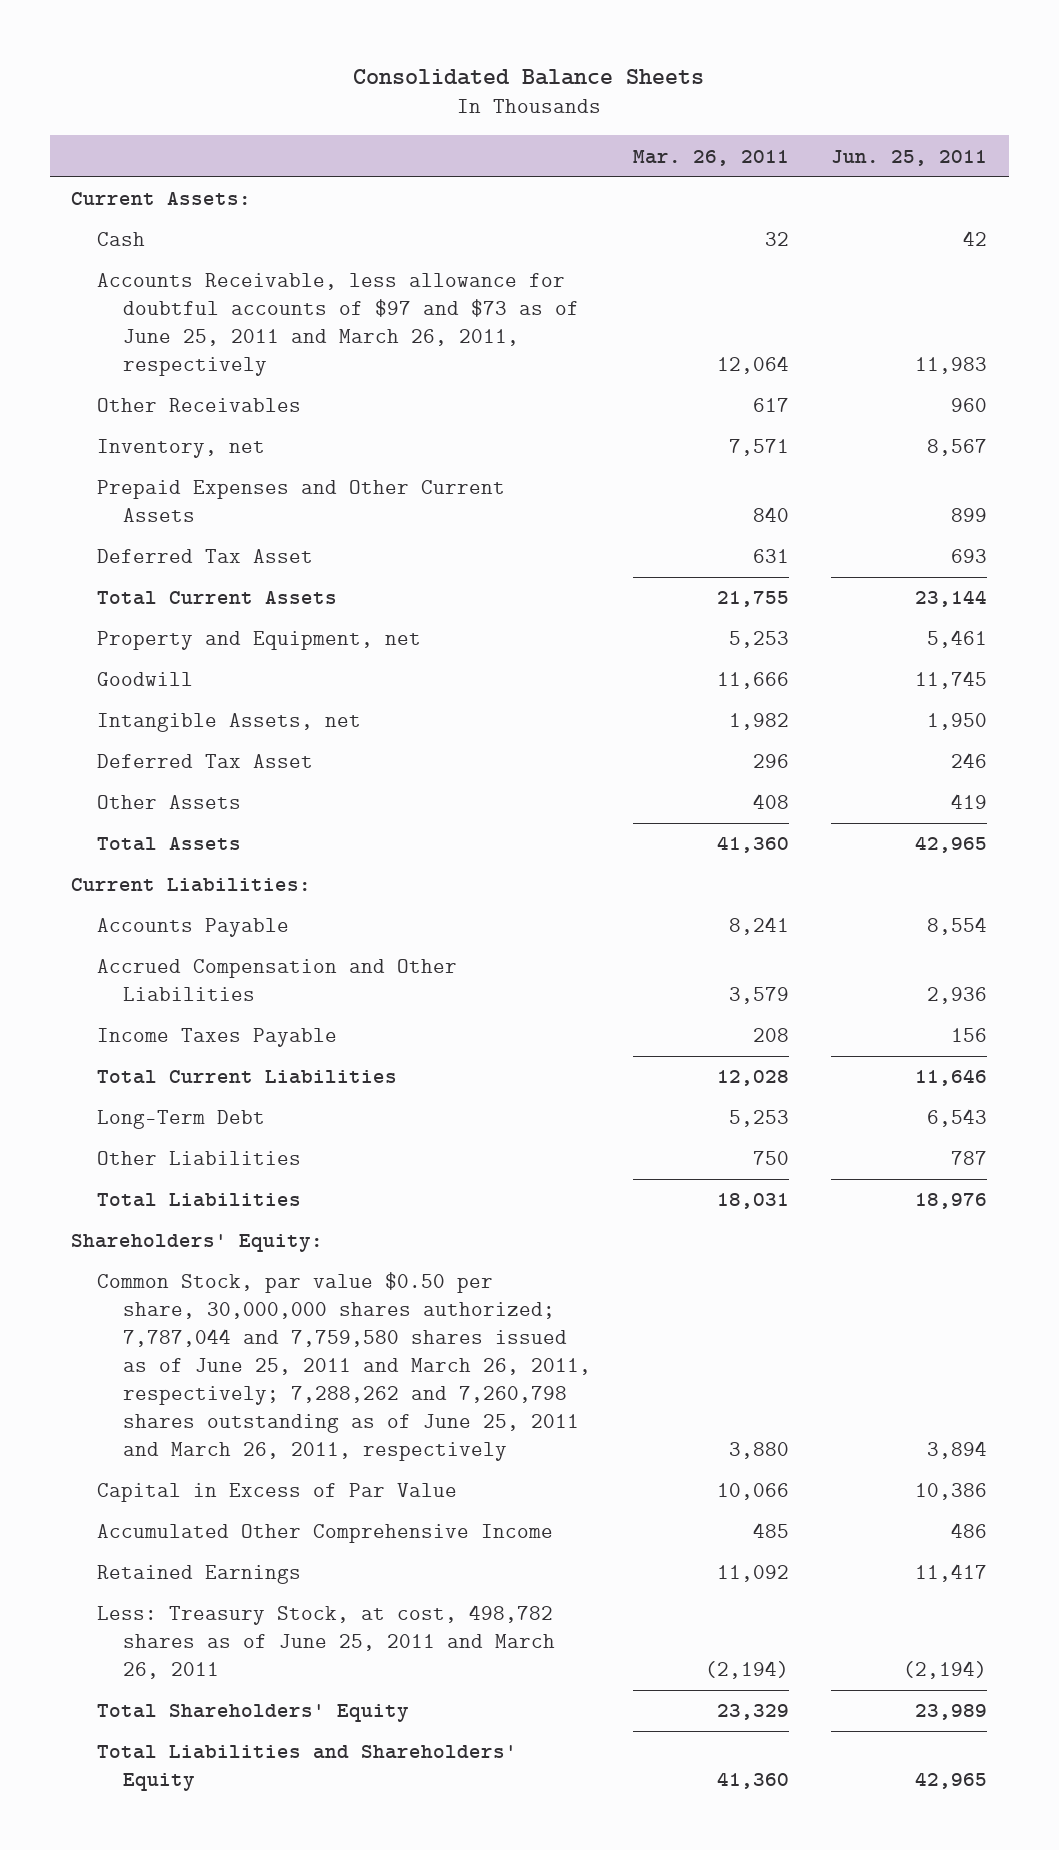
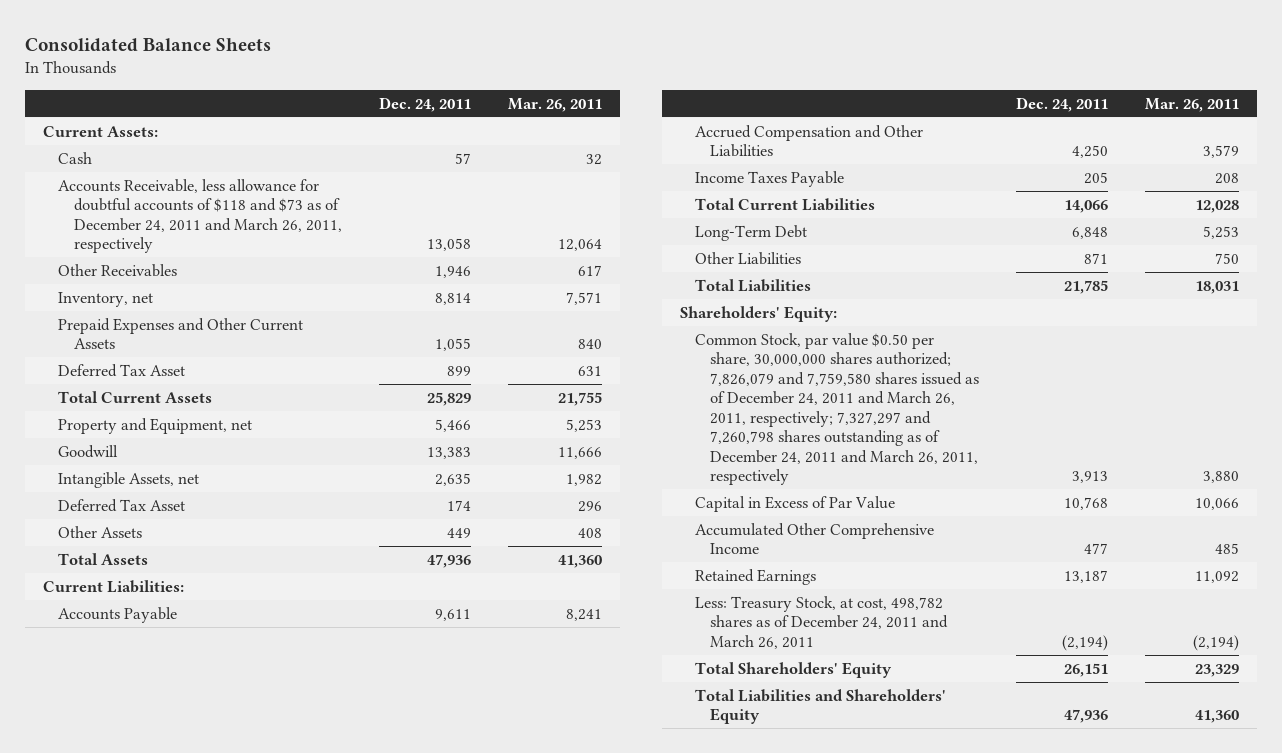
[831,149,988,166] Jun. 25, 2011 -> none
none -> [379,96,472,112] Dec. 24, 2011
[96,273,579,377] Accounts Receivable, less allowance for doubtful accounts of $97 and $73 as of June 25, 2011 and March 26, 2011, respectively -> [58,178,342,254] Accounts Receivable, less allowance for doubtful accounts of $118 and $73 as of December 24, 2011 and March 26, 2011, respectively
[96,1272,591,1462] Common Stock, par value $0.50 per share, 30,000,000 shares authorized; 7,787,044 and 7,759,580 shares issued as of June 25, 2011 and March 26, 2011, respectively; 7,288,262 and 7,260,798 shares outstanding as of June 25, 2011 and March 26, 2011, respectively -> [695,332,980,486] Common Stock, par value $0.50 per share, 30,000,000 shares authorized; 7,826,079 and 7,759,580 shares issued as of December 24, 2011 and March 26, 2011, respectively; 7,327,297 and 7,260,798 shares outstanding as of December 24, 2011 and March 26, 2011, respectively
[96,1605,555,1680] Less: Treasury Stock, at cost, 498,782 shares as of June 25, 2011 and March 26, 2011 -> [695,595,949,649] Less: Treasury Stock, at cost, 498,782 shares as of December 24, 2011 and March 26, 2011

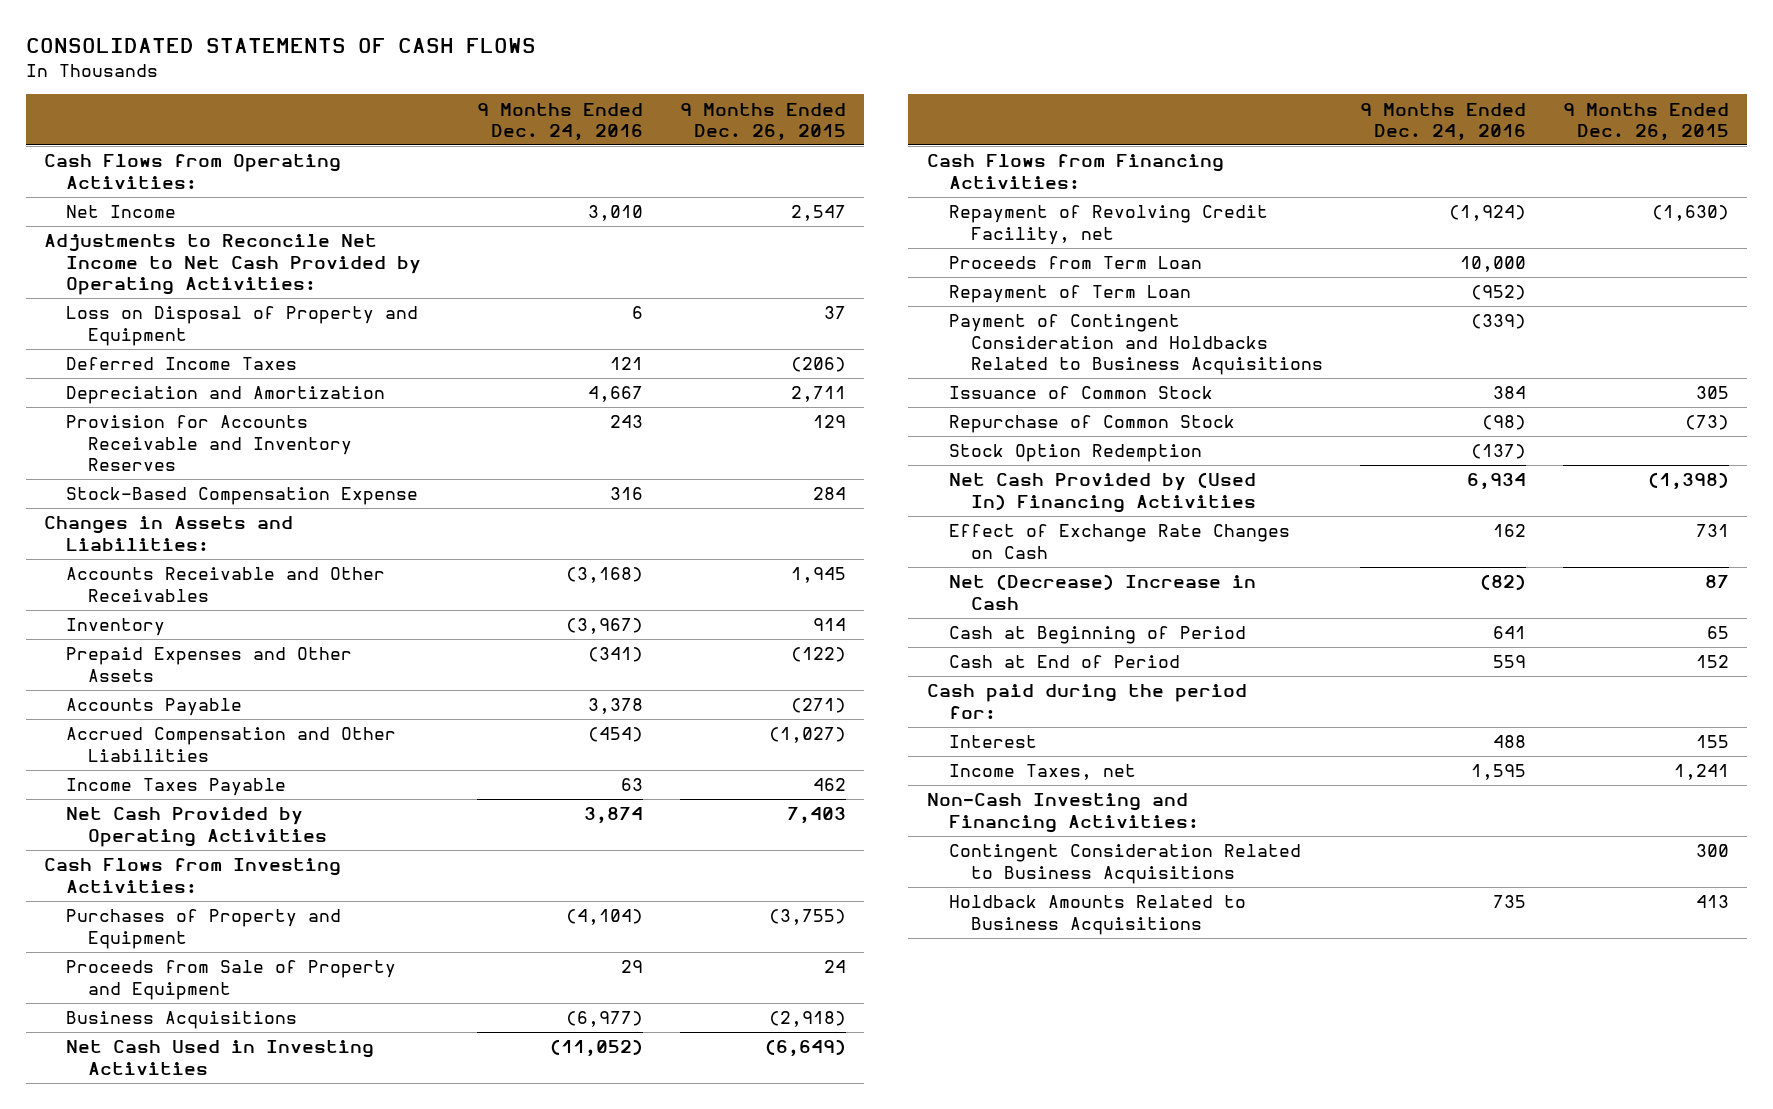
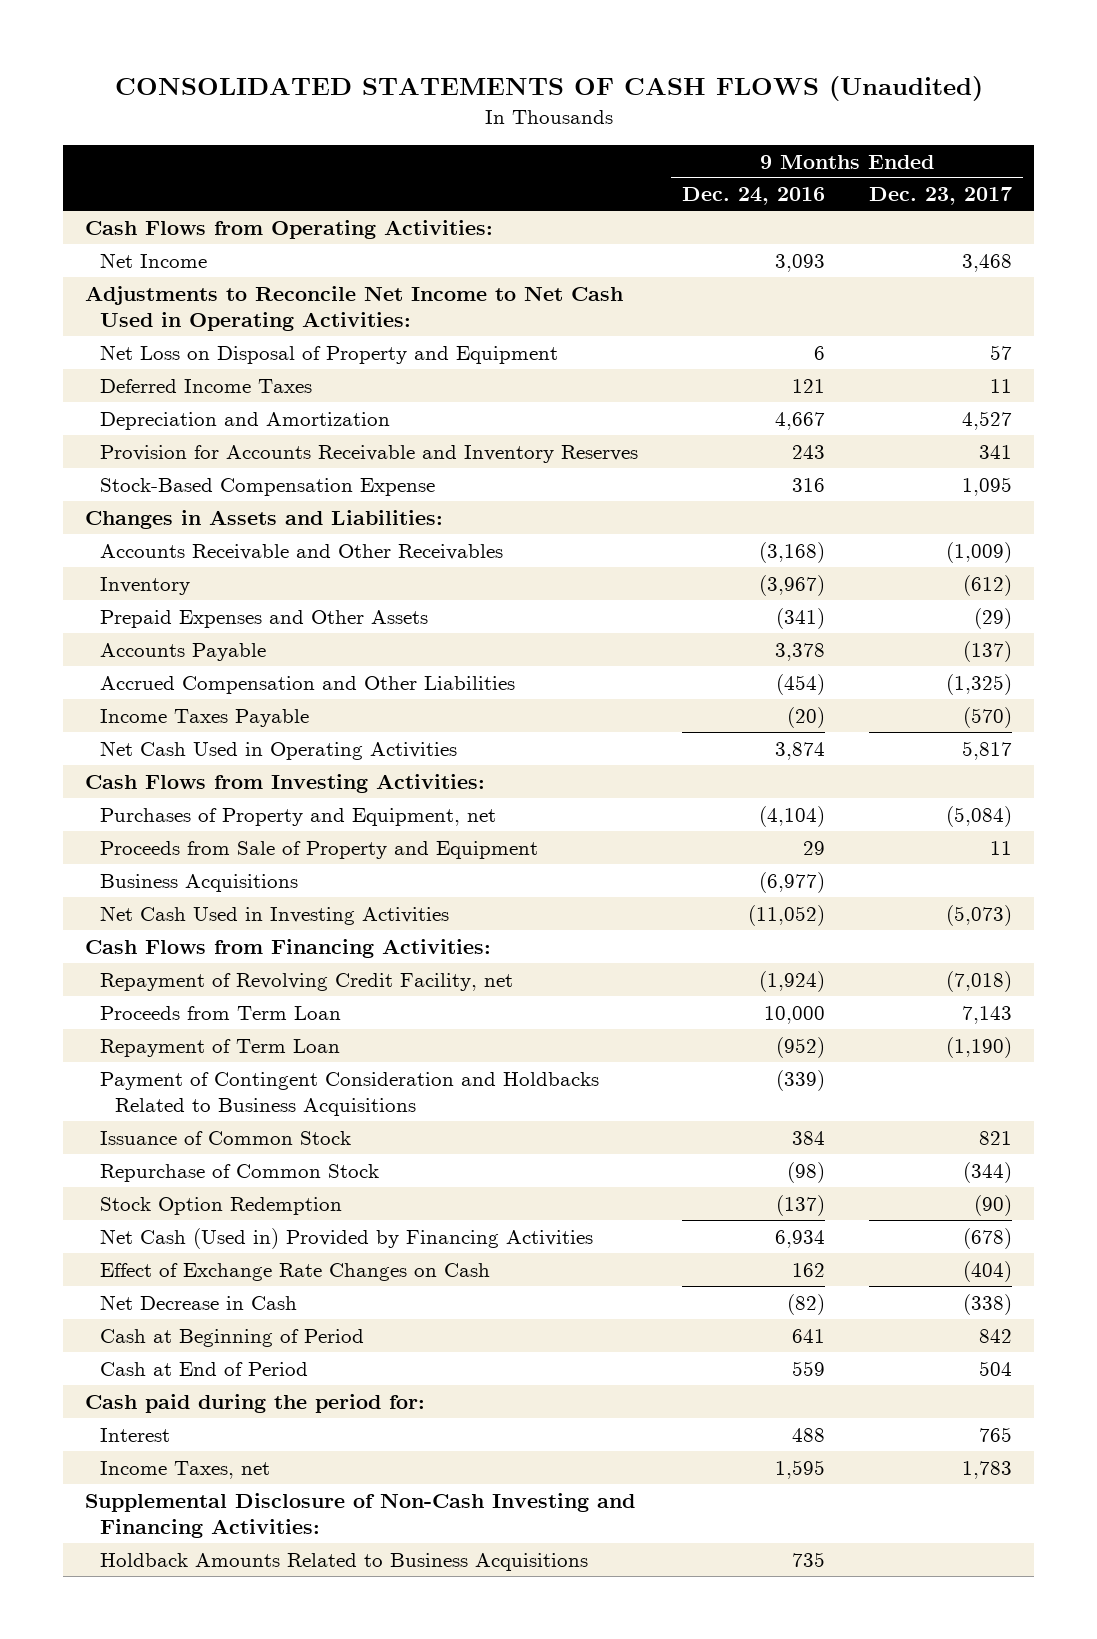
[25,37,536,53] CONSOLIDATED STATEMENTS OF CASH FLOWS -> [114,76,983,102] CONSOLIDATED STATEMENTS OF CASH FLOWS (Unaudited)
[679,102,846,142] 9 Months Ended Dec. 26, 2015 -> none
none -> [869,187,1013,206] Dec. 23, 2017
[587,205,643,222] 3,010 -> [775,253,826,272] 3,093
[44,234,421,296] Adjustments to Reconcile Net Income to Net Cash Provided by Operating Activities: -> [84,285,623,331] Adjustments to Reconcile Net Income to Net Cash Used in Operating Activities:
[65,306,418,346] Loss on Disposal of Property and Equipment -> [100,344,559,364] Net Loss on Disposal of Property and Equipment
[620,778,643,792] 63 -> [787,706,826,728] (20)
[65,807,327,847] Net Cash Provided by Operating Activities -> [100,740,458,760] Net Cash Used in Operating Activities
[65,909,341,949] Purchases of Property and Equipment -> [100,807,497,826] Purchases of Property and Equipment, net
[948,472,1256,513] Net Cash Provided by (Used In) Financing Activities -> [100,1227,594,1249] Net Cash (Used in) Provided by Financing Activities
[948,574,1256,610] Net (Decrease) Increase in Cash -> [100,1294,298,1310] Net Decrease in Cash
[948,844,1301,884] Contingent Consideration Related to Business Acquisitions -> none
[926,793,1199,833] Non-Cash Investing and Financing Activities: -> [84,1492,635,1538] Supplemental Disclosure of Non-Cash Investing and Financing Activities:

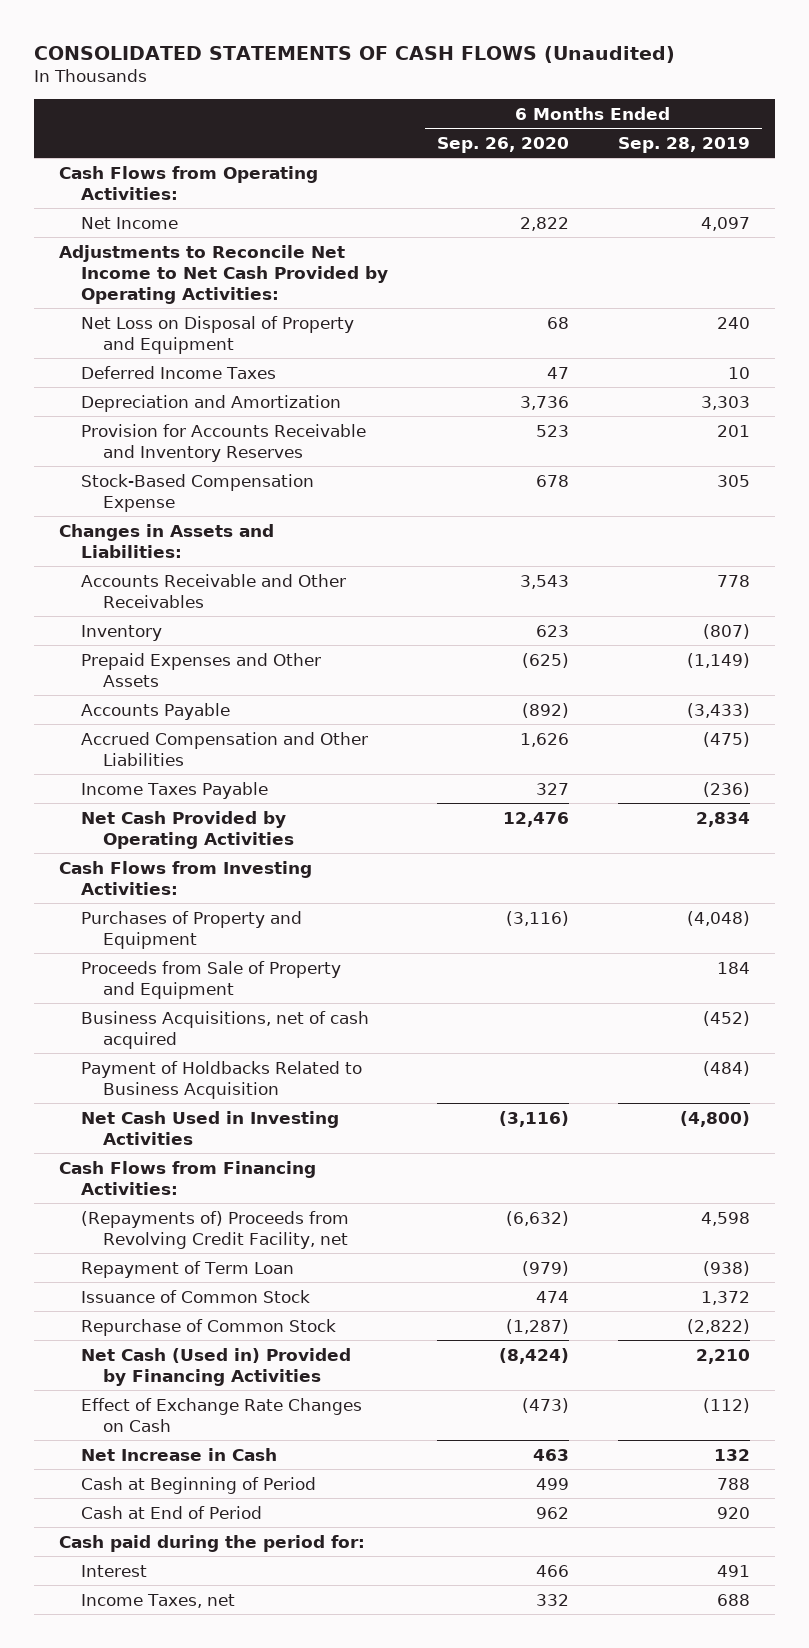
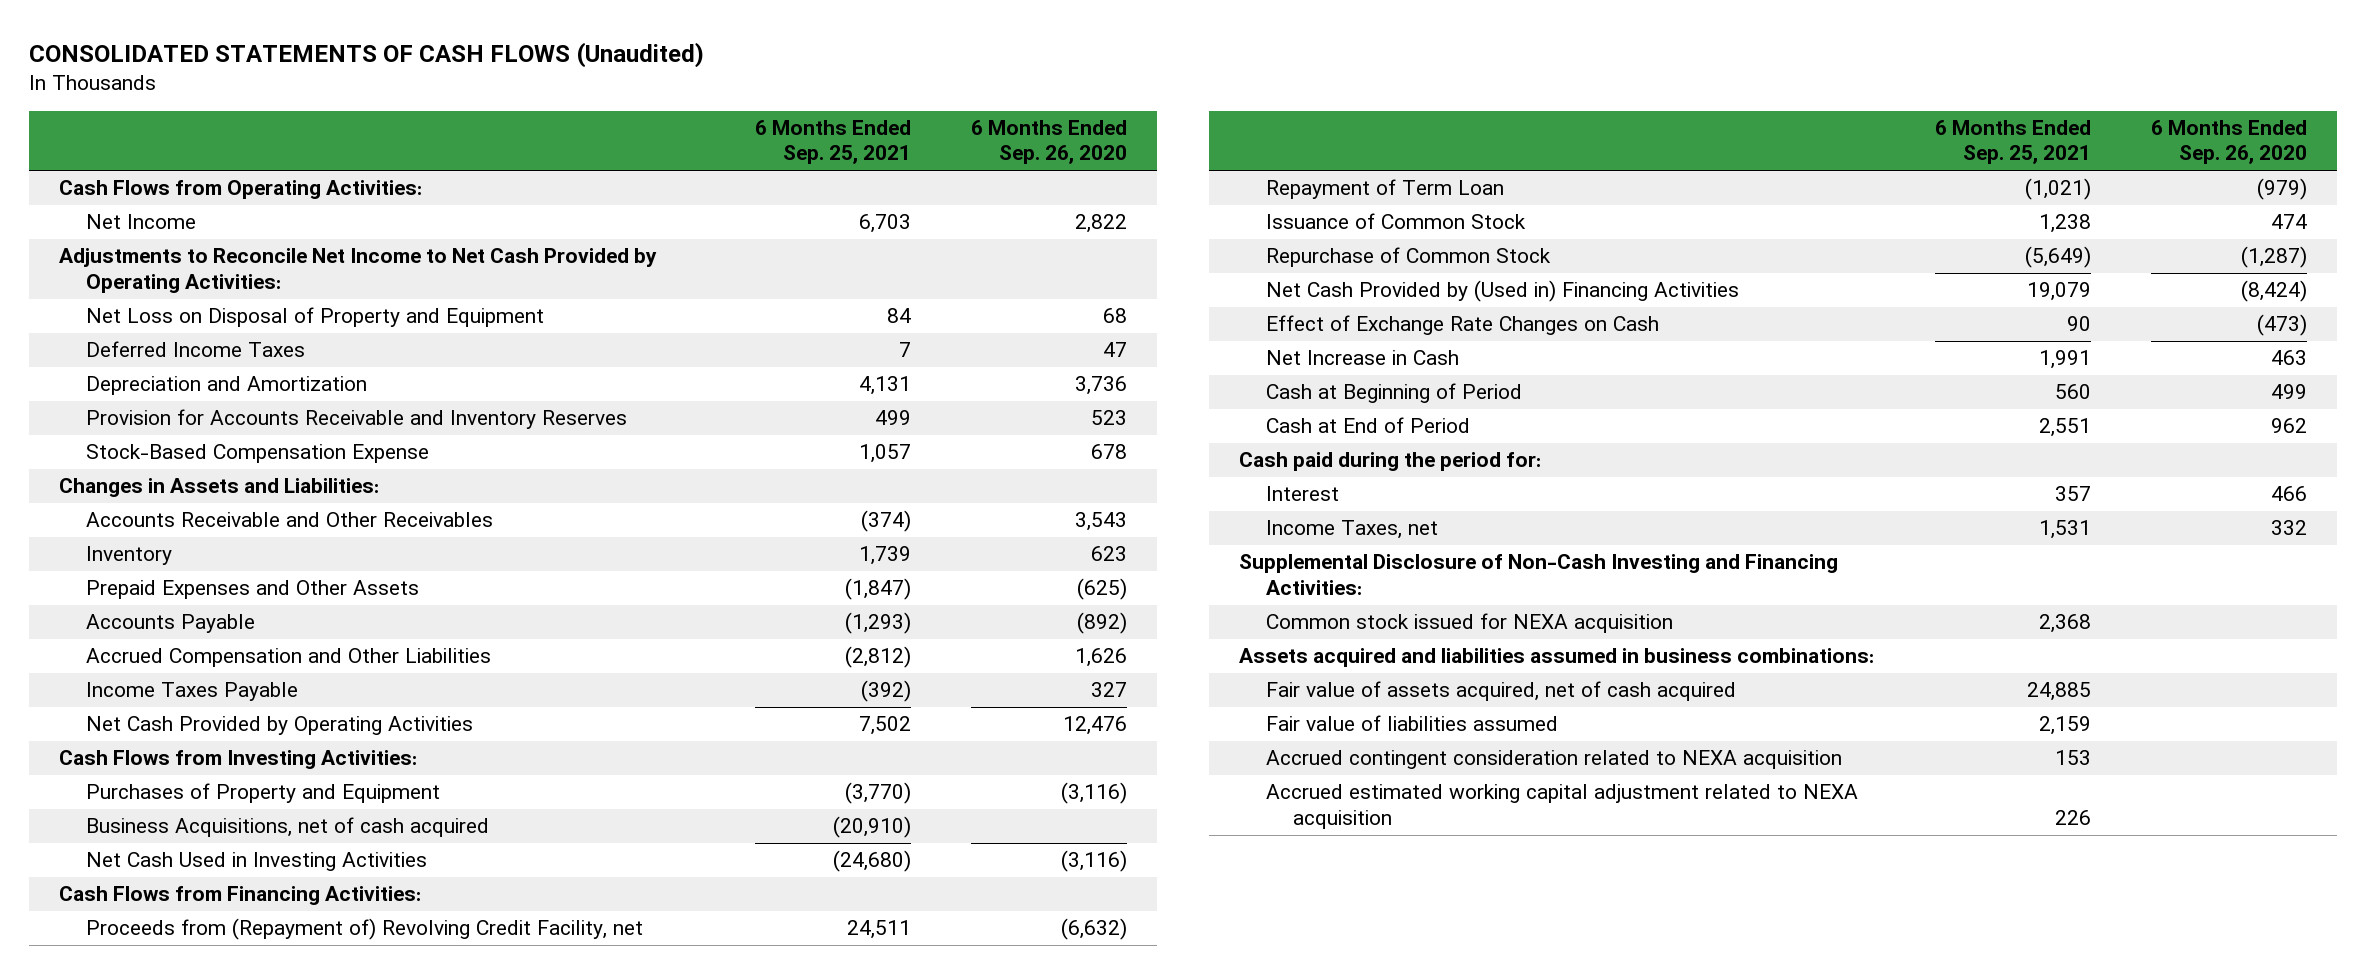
[618,136,751,153] Sep. 28, 2019 -> none
none -> [754,120,911,165] 6 Months Ended Sep. 25, 2021
[80,960,341,999] Proceeds from Sale of Property and Equipment -> none
[80,1060,362,1099] Payment of Holdbacks Related to Business Acquisition -> none
[80,1210,349,1249] (Repayments of) Proceeds from Revolving Credit Facility, net -> [86,918,644,941] Proceeds from (Repayment of) Revolving Credit Facility, net
[80,1347,351,1386] Net Cash (Used in) Provided by Financing Activities -> [1266,280,1740,303] Net Cash Provided by (Used in) Financing Activities
none -> [1239,554,1839,595] Supplemental Disclosure of Non-Cash Investing and Financing Activities:
none -> [1266,613,1674,634] Common stock issued for NEXA acquisition
none -> [1239,648,1875,668] Assets acquired and liabilities assumed in business combinations:
none -> [1266,681,1737,702] Fair value of assets acquired, net of cash acquired
none -> [1266,715,1559,732] Fair value of liabilities assumed
none -> [1266,750,1843,770] Accrued contingent consideration related to NEXA acquisition
none -> [1266,784,1859,829] Accrued estimated working capital adjustment related to NEXA acquisition

